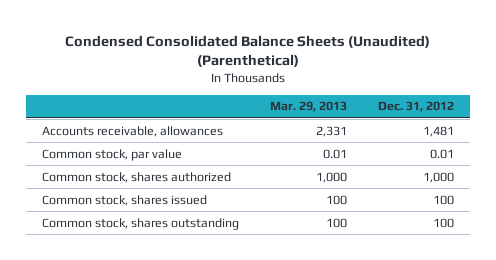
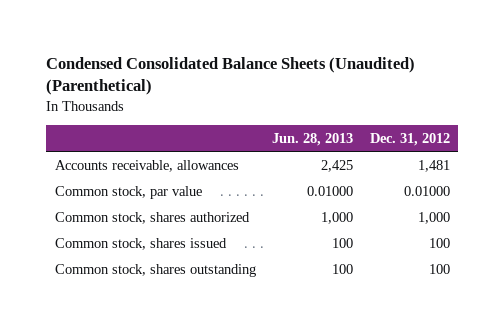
[269,101,347,113] Mar. 29, 2013 -> none
none -> [272,132,354,146] Jun. 28, 2013
[429,148,454,159] 0.01 -> [403,185,450,196] 0.01000

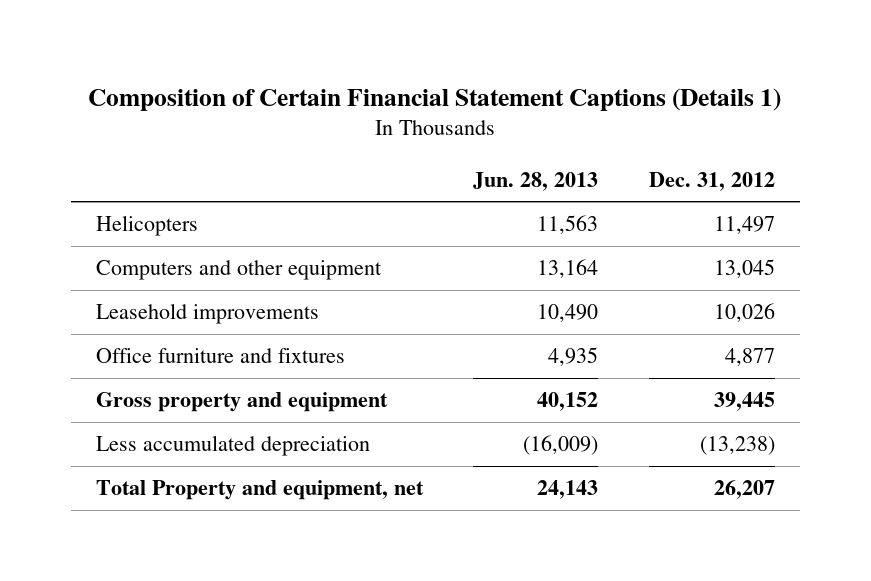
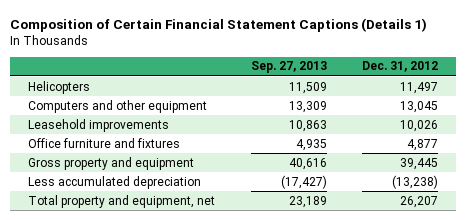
[473,171,599,191] Jun. 28, 2013 -> none
none -> [250,61,327,74] Sep. 27, 2013
[96,480,425,501] Total Property and equipment, net -> [28,194,216,208] Total property and equipment, net

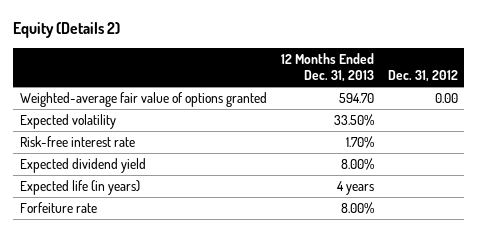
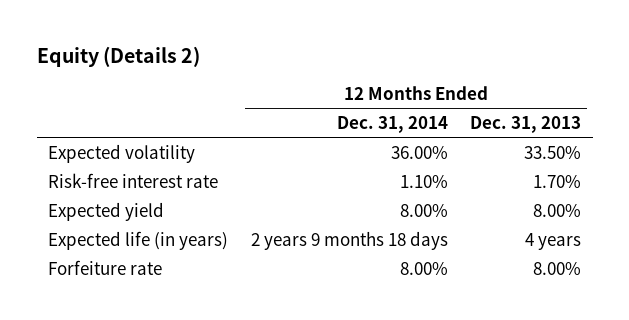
[387,70,458,83] Dec. 31, 2012 -> none
none -> [336,115,448,133] Dec. 31, 2014
[20,92,268,108] Weighted-average fair value of options granted -> none
[20,158,147,174] Expected dividend yield -> [47,201,164,221] Expected yield

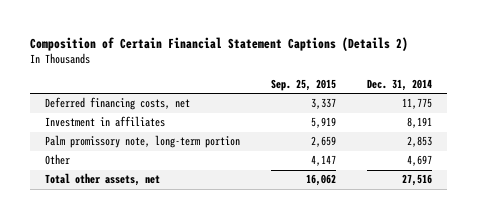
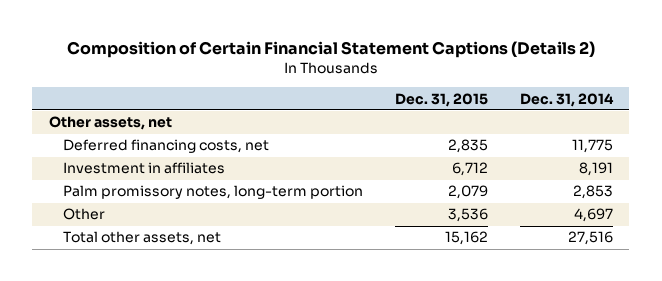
[270,78,336,91] Sep. 25, 2015 -> none
none -> [395,92,489,107] Dec. 31, 2015
none -> [48,116,172,131] Other assets, net
[45,135,241,149] Palm promissory note, long-term portion -> [62,185,363,200] Palm promissory notes, long-term portion

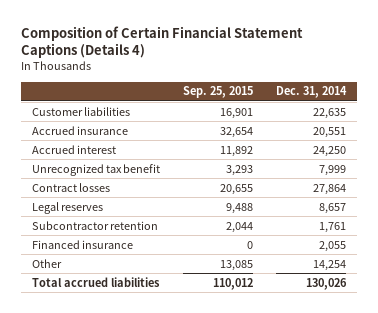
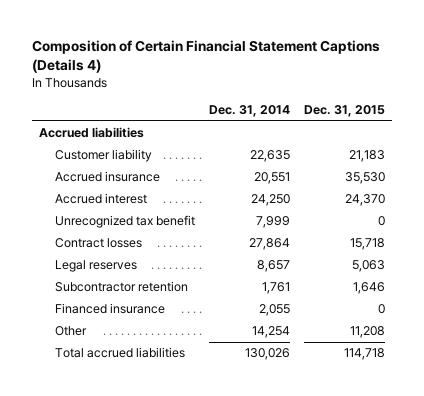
[182,86,253,99] Sep. 25, 2015 -> none
none -> [303,105,385,118] Dec. 31, 2015
none -> [38,127,144,139] Accrued liabilities
[32,106,131,116] Customer liabilities -> [54,149,152,163] Customer liability

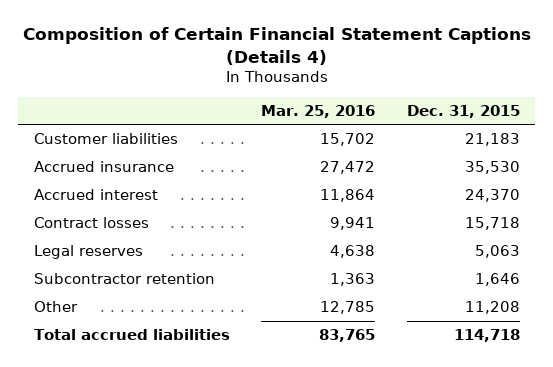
[208,105,290,118] Dec. 31, 2014 -> none
none -> [261,104,376,118] Mar. 25, 2016
[38,127,144,139] Accrued liabilities -> none
[54,149,152,163] Customer liability -> [33,133,178,145] Customer liabilities
[54,215,195,229] Unrecognized tax benefit -> none
[54,303,165,315] Financed insurance -> none

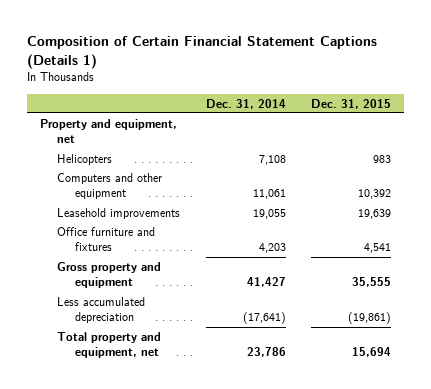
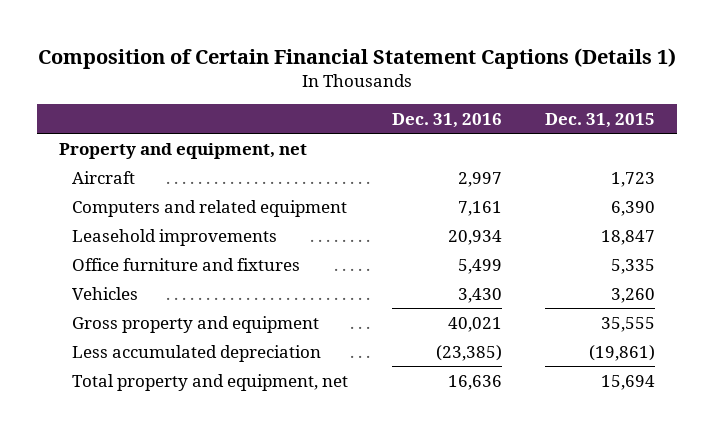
[205,98,286,109] Dec. 31, 2014 -> none
none -> [391,113,502,129] Dec. 31, 2016
[57,153,113,165] Helicopters -> none
none -> [72,170,136,184] Aircraft
[57,172,163,200] Computers and other equipment -> [72,199,348,217] Computers and related equipment
[357,189,391,200] 10,392 -> [611,200,656,216] 6,390
[357,208,391,219] 19,639 -> [601,229,656,245] 18,847
[363,243,391,254] 4,541 -> [611,258,656,274] 5,335
none -> [72,286,139,300] Vehicles

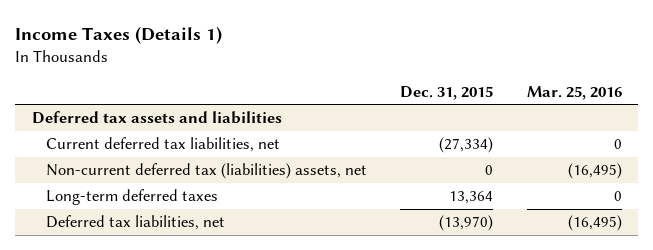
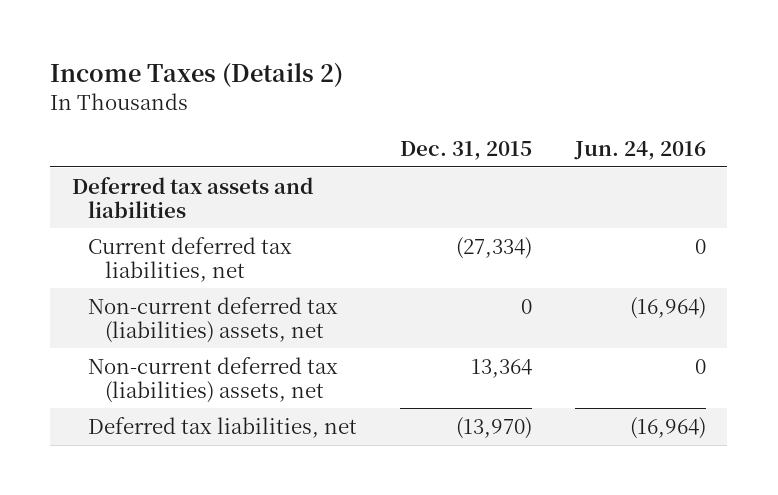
[14,26,222,45] Income Taxes (Details 1) -> [50,62,344,88] Income Taxes (Details 2)
[526,85,622,100] Mar. 25, 2016 -> none
none -> [573,140,706,160] Jun. 24, 2016
[45,189,218,206] Long-term deferred taxes -> [88,356,339,403] Non-current deferred tax (liabilities) assets, net

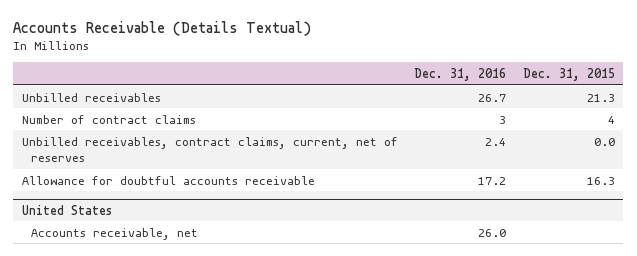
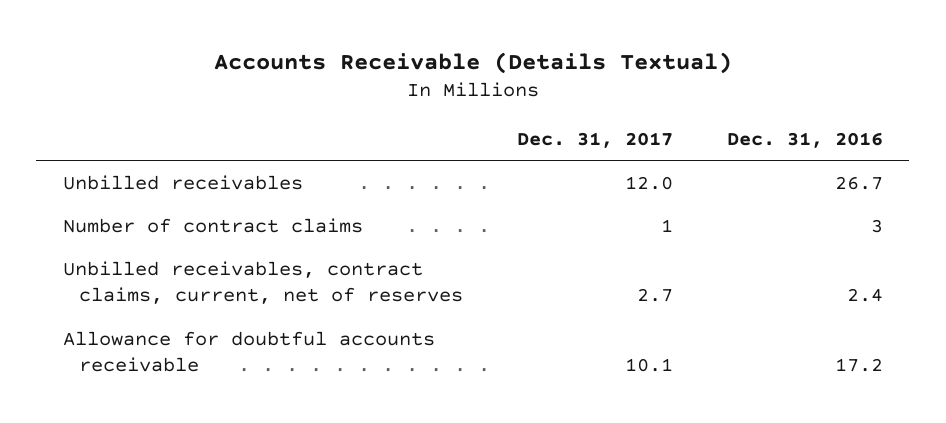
[522,67,615,81] Dec. 31, 2015 -> none
none -> [516,131,673,148] Dec. 31, 2017
[21,204,112,215] United States -> none
[30,227,198,240] Accounts receivable, net -> none

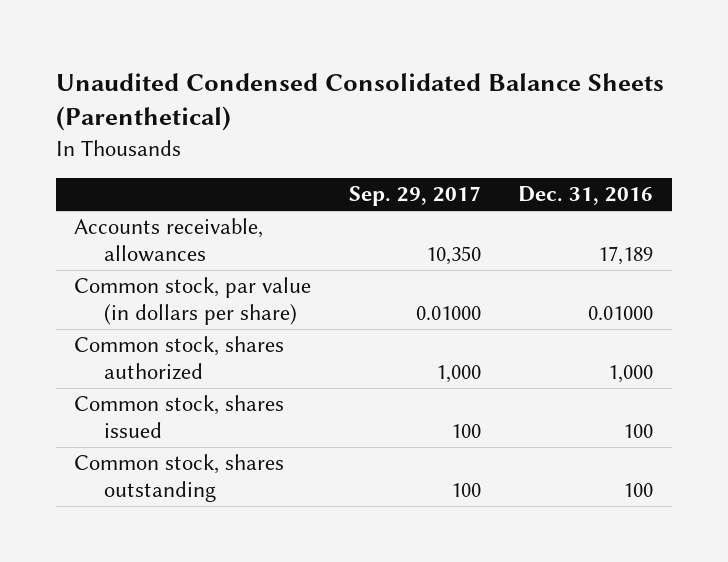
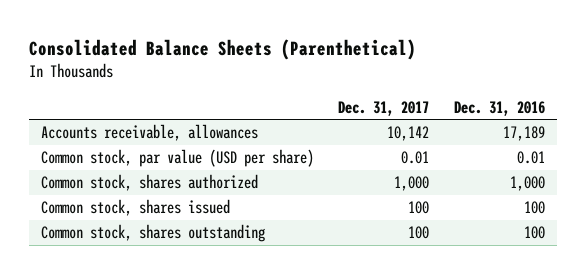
[55,72,664,132] Unaudited Condensed Consolidated Balance Sheets (Parenthetical) -> [28,38,416,60] Consolidated Balance Sheets (Parenthetical)
[348,186,481,207] Sep. 29, 2017 -> none
none -> [338,100,430,116] Dec. 31, 2017
[74,277,312,326] Common stock, par value (in dollars per share) -> [41,149,315,168] Common stock, par value (USD per share)
[588,306,654,321] 0.01000 -> [516,151,545,165] 0.01

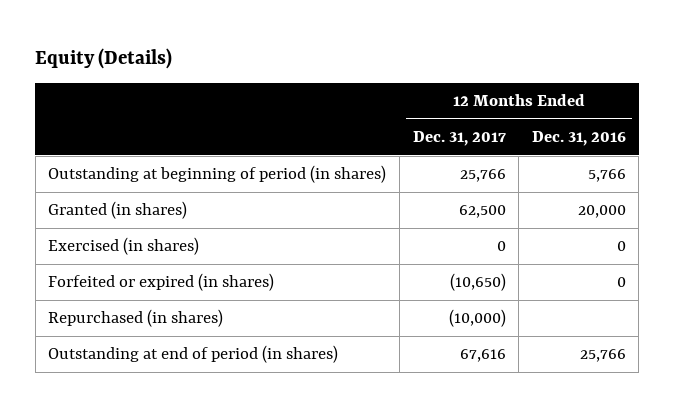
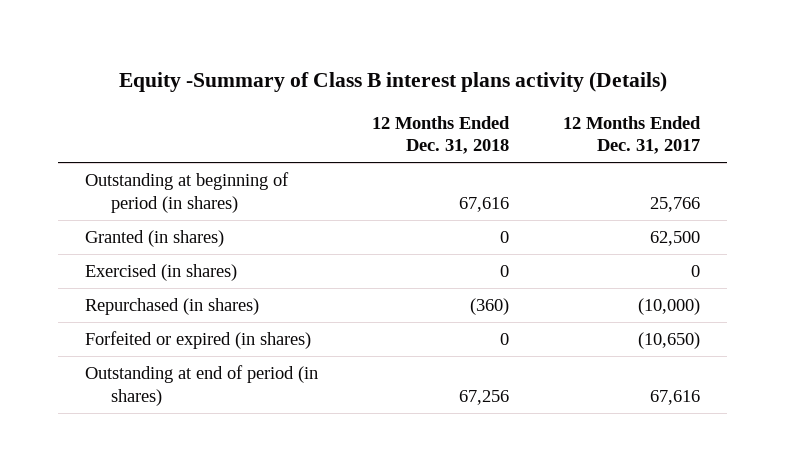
[35,48,173,70] Equity (Details) -> [118,71,667,92] Equity -Summary of Class B interest plans activity (Details)
[531,131,626,147] Dec. 31, 2016 -> none
none -> [372,115,511,155] 12 Months Ended Dec. 31, 2018
[48,273,275,292] Forfeited or expired (in shares) -> [85,331,312,350] Forfeited or expired (in shares)

